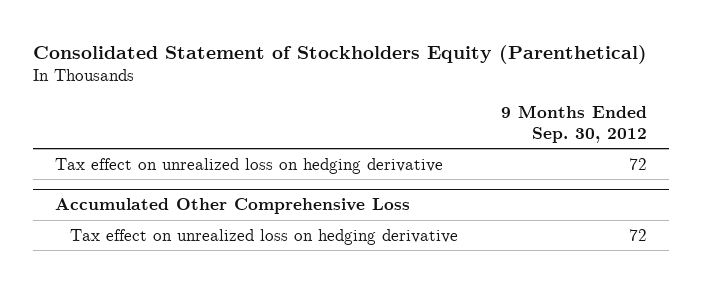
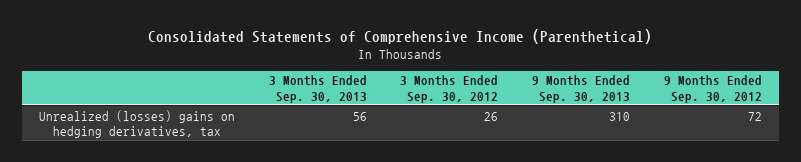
[32,44,647,64] Consolidated Statement of Stockholders Equity (Parenthetical) -> [148,29,653,45] Consolidated Statements of Comprehensive Income (Parenthetical)
none -> [268,75,367,103] 3 Months Ended Sep. 30, 2013
none -> [400,75,499,103] 3 Months Ended Sep. 30, 2012
none -> [532,75,631,103] 9 Months Ended Sep. 30, 2013
[54,198,410,215] Accumulated Other Comprehensive Loss -> none
[69,228,458,245] Tax effect on unrealized loss on hedging derivative -> none
[54,157,443,174] Tax effect on unrealized loss on hedging derivative -> [38,109,235,138] Unrealized (losses) gains on hedging derivatives, tax

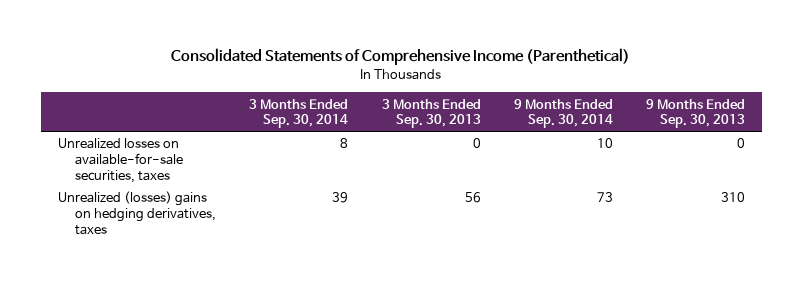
[400,75,499,103] 3 Months Ended Sep. 30, 2012 -> none
[664,75,763,103] 9 Months Ended Sep. 30, 2012 -> none
none -> [249,98,349,129] 3 Months Ended Sep. 30, 2014
none -> [513,98,613,129] 9 Months Ended Sep. 30, 2014
none -> [57,138,183,183] Unrealized losses on available-for-sale securities, taxes
[38,109,235,138] Unrealized (losses) gains on hedging derivatives, tax -> [57,191,216,235] Unrealized (losses) gains on hedging derivatives, taxes

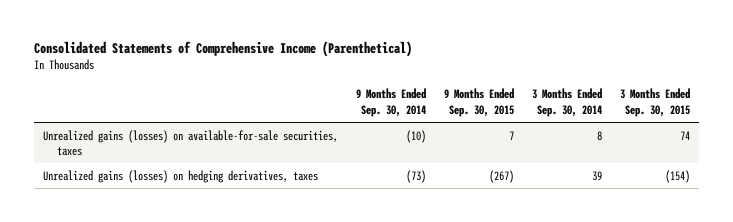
[381,98,481,129] 3 Months Ended Sep. 30, 2013 -> none
[646,98,746,129] 9 Months Ended Sep. 30, 2013 -> none
none -> [444,88,515,118] 9 Months Ended Sep. 30, 2015
none -> [620,88,691,118] 3 Months Ended Sep. 30, 2015
[57,138,183,183] Unrealized losses on available-for-sale securities, taxes -> [43,129,339,157] Unrealized gains (losses) on available-for-sale securities, taxes
[596,138,613,149] 10 -> [406,129,427,143] (10)
[57,191,216,235] Unrealized (losses) gains on hedging derivatives, taxes -> [43,169,319,183] Unrealized gains (losses) on hedging derivatives, taxes
[596,192,613,203] 73 -> [406,169,427,183] (73)

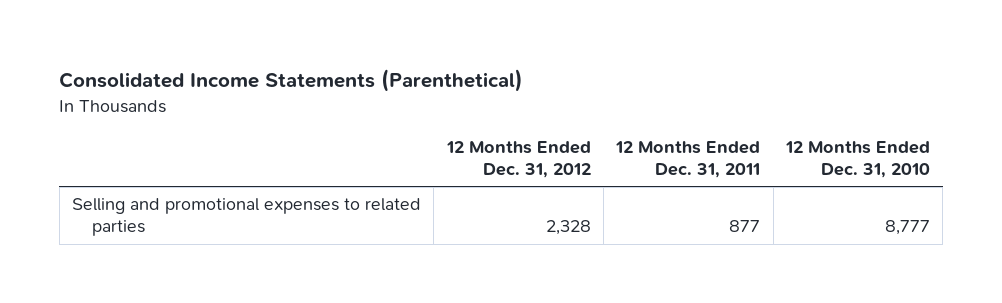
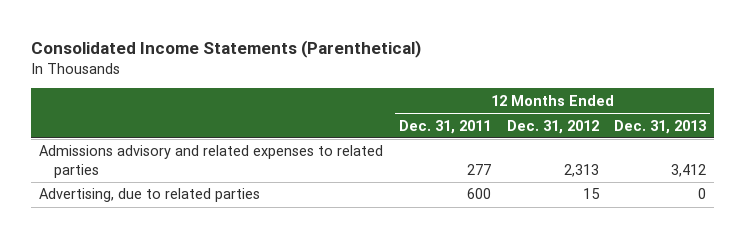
[784,141,930,179] 12 Months Ended Dec. 31, 2010 -> none
none -> [614,119,707,134] Dec. 31, 2013
[72,198,422,237] Selling and promotional expenses to related parties -> [39,145,384,178] Admissions advisory and related expenses to related parties
[545,220,591,236] 2,328 -> [563,163,599,177] 2,313
[729,220,761,233] 877 -> [466,163,491,175] 277
none -> [39,188,261,203] Advertising, due to related parties

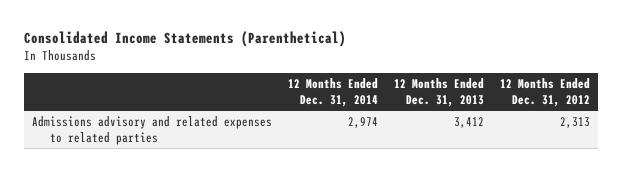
[398,119,491,134] Dec. 31, 2011 -> none
none -> [287,77,378,108] 12 Months Ended Dec. 31, 2014
[39,188,261,203] Advertising, due to related parties -> none

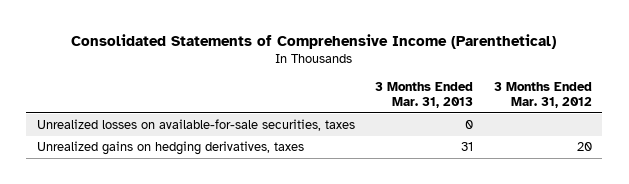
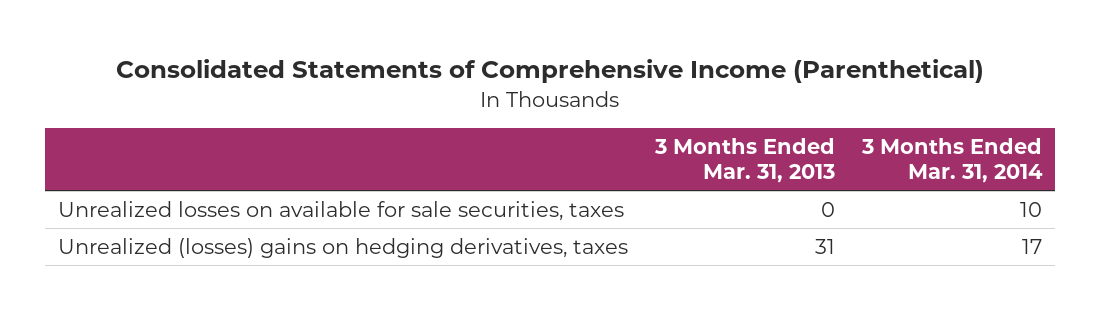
[494,82,593,109] 3 Months Ended Mar. 31, 2012 -> none
none -> [860,137,1043,183] 3 Months Ended Mar. 31, 2014
[36,119,355,132] Unrealized losses on available-for-sale securities, taxes -> [58,201,625,222] Unrealized losses on available for sale securities, taxes
[36,141,304,156] Unrealized gains on hedging derivatives, taxes -> [58,238,629,259] Unrealized (losses) gains on hedging derivatives, taxes

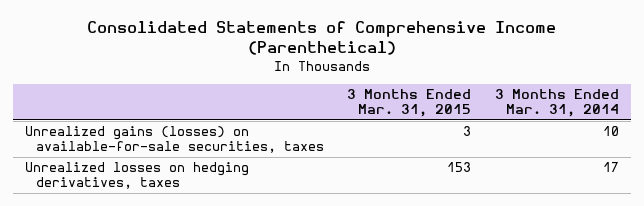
[654,137,836,183] 3 Months Ended Mar. 31, 2013 -> none
none -> [347,89,472,118] 3 Months Ended Mar. 31, 2015
[58,201,625,222] Unrealized losses on available for sale securities, taxes -> [24,126,324,154] Unrealized gains (losses) on available-for-sale securities, taxes
[58,238,629,259] Unrealized (losses) gains on hedging derivatives, taxes -> [24,162,249,190] Unrealized losses on hedging derivatives, taxes

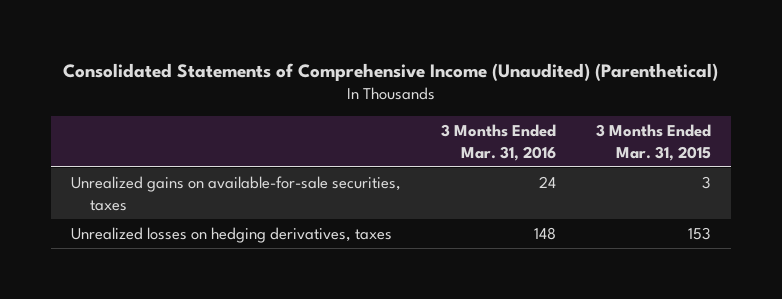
[87,21,557,56] Consolidated Statements of Comprehensive Income (Parenthetical) -> [63,62,719,81] Consolidated Statements of Comprehensive Income (Unaudited) (Parenthetical)
[495,89,620,118] 3 Months Ended Mar. 31, 2014 -> none
none -> [441,124,557,161] 3 Months Ended Mar. 31, 2016
[24,126,324,154] Unrealized gains (losses) on available-for-sale securities, taxes -> [71,176,402,211] Unrealized gains on available-for-sale securities, taxes

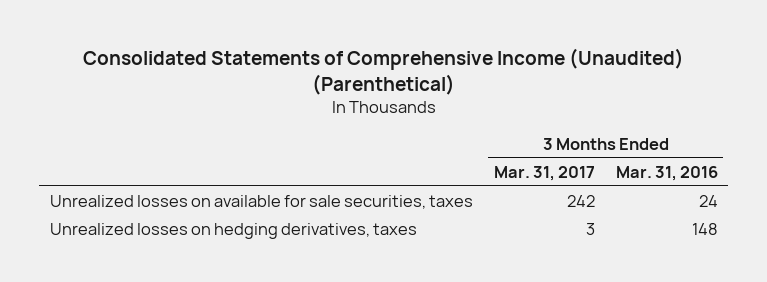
[596,124,712,161] 3 Months Ended Mar. 31, 2015 -> none
none -> [493,165,595,181] Mar. 31, 2017
[71,176,402,211] Unrealized gains on available-for-sale securities, taxes -> [49,195,473,210] Unrealized losses on available for sale securities, taxes

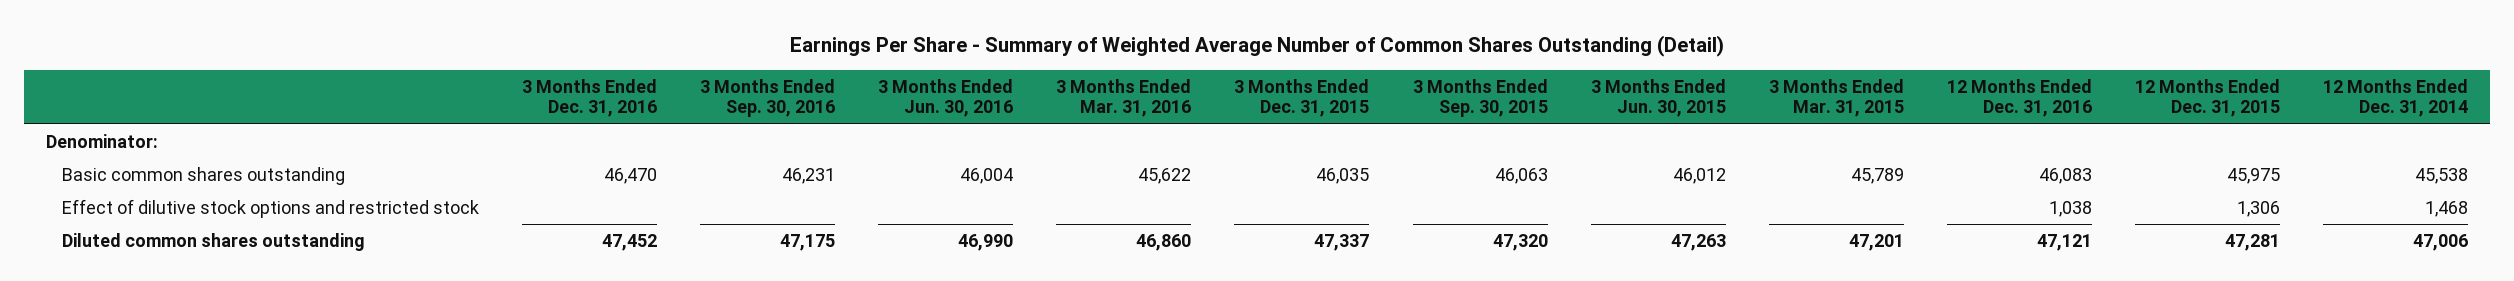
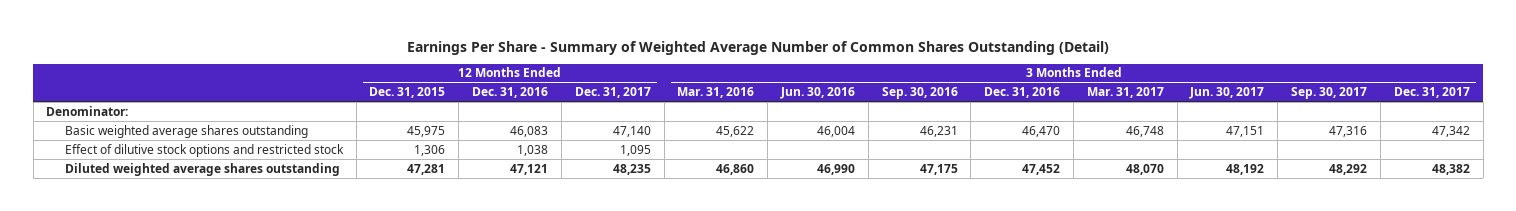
[1234,78,1370,118] 3 Months Ended Dec. 31, 2015 -> none
[1412,78,1548,118] 3 Months Ended Sep. 30, 2015 -> none
[1590,78,1726,118] 3 Months Ended Jun. 30, 2015 -> none
[1768,78,1904,118] 3 Months Ended Mar. 31, 2015 -> none
[2323,78,2469,118] 12 Months Ended Dec. 31, 2014 -> none
none -> [574,87,651,99] Dec. 31, 2017
none -> [1086,87,1164,99] Mar. 31, 2017
none -> [1189,87,1265,100] Jun. 30, 2017
none -> [1291,87,1368,100] Sep. 30, 2017
none -> [1393,87,1470,99] Dec. 31, 2017
[61,166,345,185] Basic common shares outstanding -> [64,124,308,138] Basic weighted average shares outstanding
[61,232,365,251] Diluted common shares outstanding -> [64,162,340,176] Diluted weighted average shares outstanding

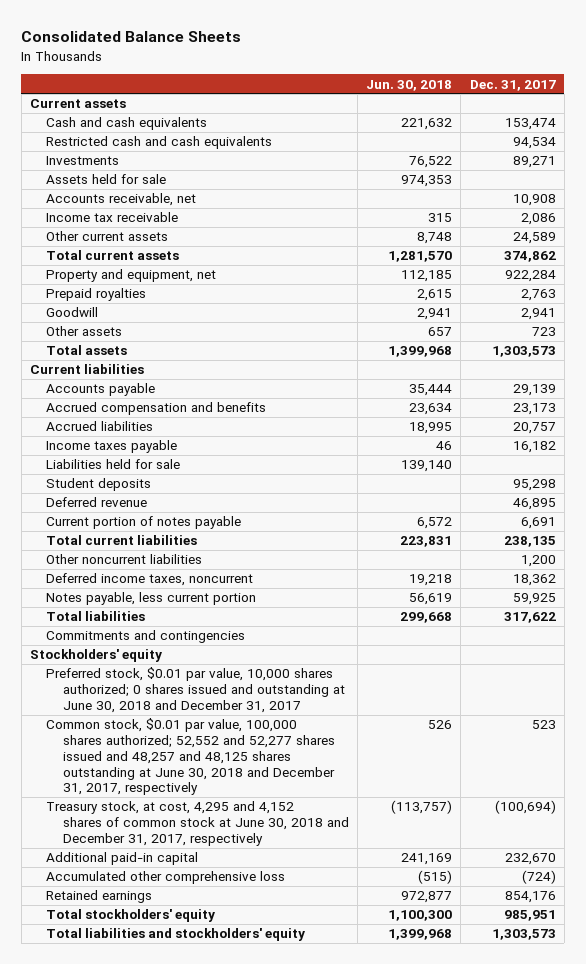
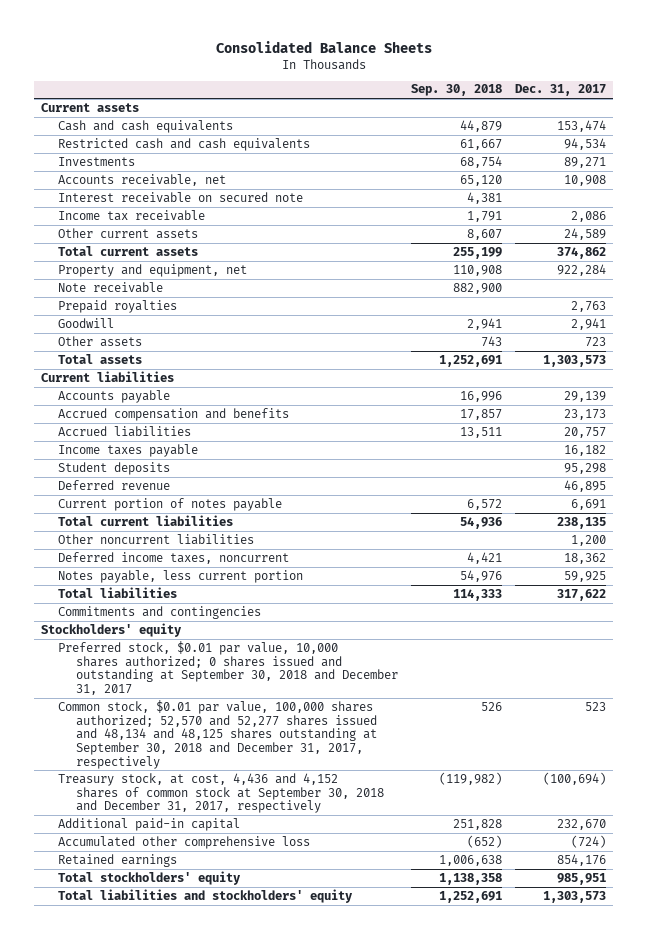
[366,79,453,91] Jun. 30, 2018 -> none
none -> [411,84,503,97] Sep. 30, 2018
[46,174,167,185] Assets held for sale -> none
none -> [58,191,304,203] Interest receivable on secured note
none -> [58,281,164,293] Note receivable
[46,459,181,470] Liabilities held for sale -> none
[46,667,345,713] Preferred stock, $0.01 par value, 10,000 shares authorized; 0 shares issued and outstanding at June 30, 2018 and December 31, 2017 -> [58,640,398,696] Preferred stock, $0.01 par value, 10,000 shares authorized; 0 shares issued and outstanding at September 30, 2018 and December 31, 2017
[46,718,335,796] Common stock, $0.01 par value, 100,000 shares authorized; 52,552 and 52,277 shares issued and 48,257 and 48,125 shares outstanding at June 30, 2018 and December 31, 2017, respectively -> [58,699,377,769] Common stock, $0.01 par value, 100,000 shares authorized; 52,570 and 52,277 shares issued and 48,134 and 48,125 shares outstanding at September 30, 2018 and December 31, 2017, respectively
[46,801,349,846] Treasury stock, at cost, 4,295 and 4,152 shares of common stock at June 30, 2018 and December 31, 2017, respectively -> [58,772,384,814] Treasury stock, at cost, 4,436 and 4,152 shares of common stock at September 30, 2018 and December 31, 2017, respectively

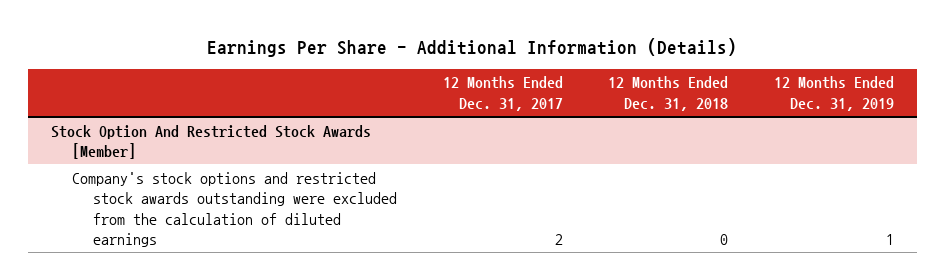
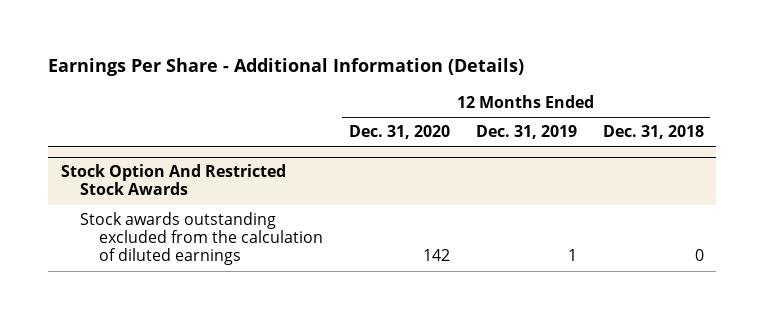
[442,76,563,111] 12 Months Ended Dec. 31, 2017 -> none
none -> [348,125,450,140] Dec. 31, 2020
[50,124,371,160] Stock Option And Restricted Stock Awards [Member] -> [61,164,287,196] Stock Option And Restricted Stock Awards
[71,171,398,248] Company's stock options and restricted stock awards outstanding were excluded from the calculation of diluted earnings -> [80,212,324,266] Stock awards outstanding excluded from the calculation of diluted earnings

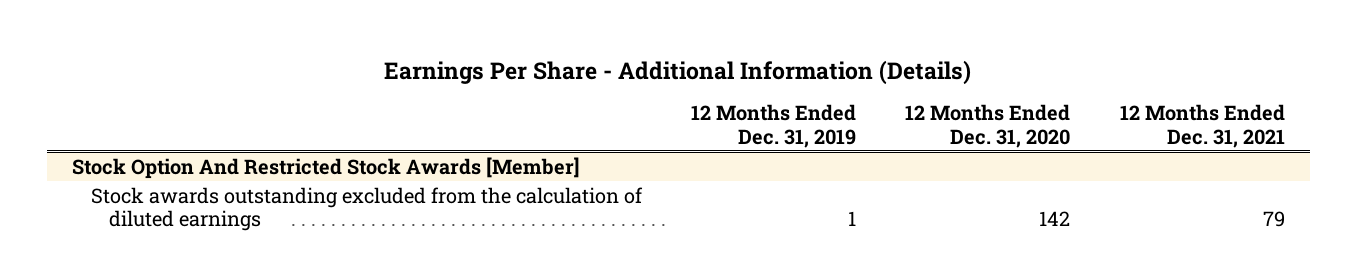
[602,125,704,140] Dec. 31, 2018 -> none
none -> [1119,104,1285,148] 12 Months Ended Dec. 31, 2021
[61,164,287,196] Stock Option And Restricted Stock Awards -> [71,156,580,179] Stock Option And Restricted Stock Awards [Member]

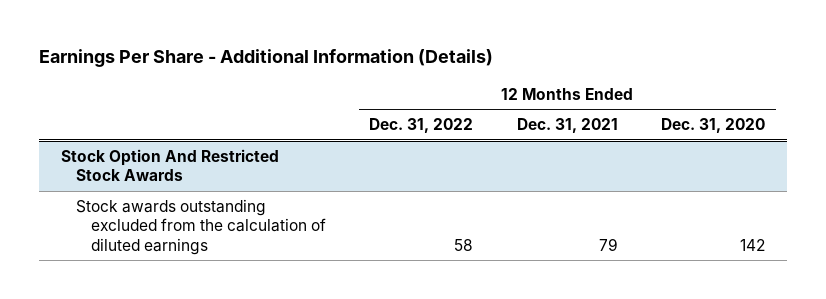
[691,104,857,148] 12 Months Ended Dec. 31, 2019 -> none
none -> [369,118,474,134] Dec. 31, 2022
[71,156,580,179] Stock Option And Restricted Stock Awards [Member] -> [60,149,279,182] Stock Option And Restricted Stock Awards

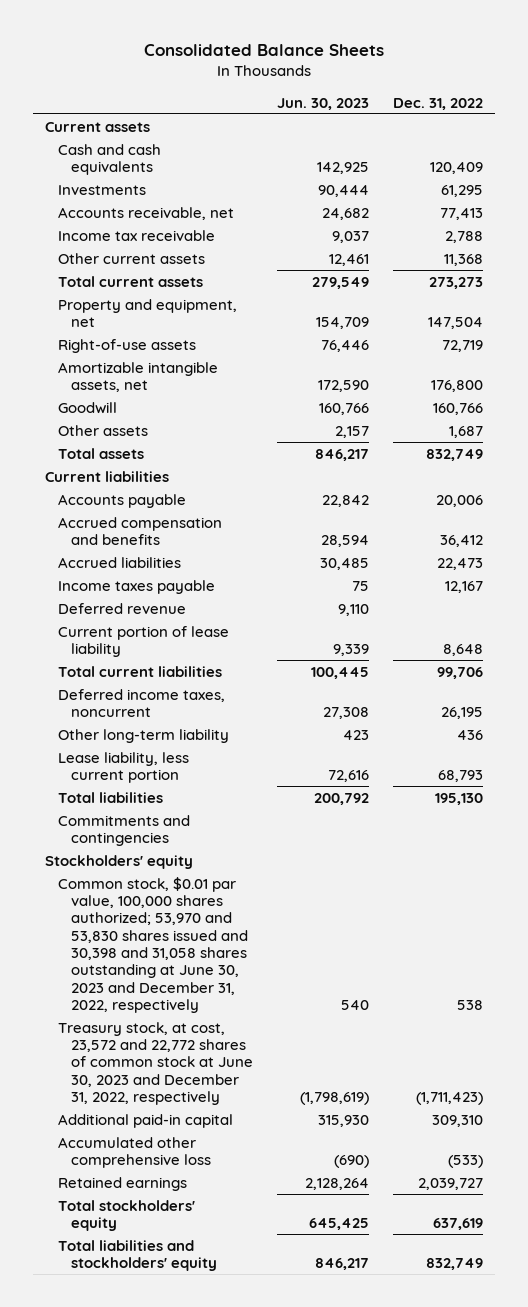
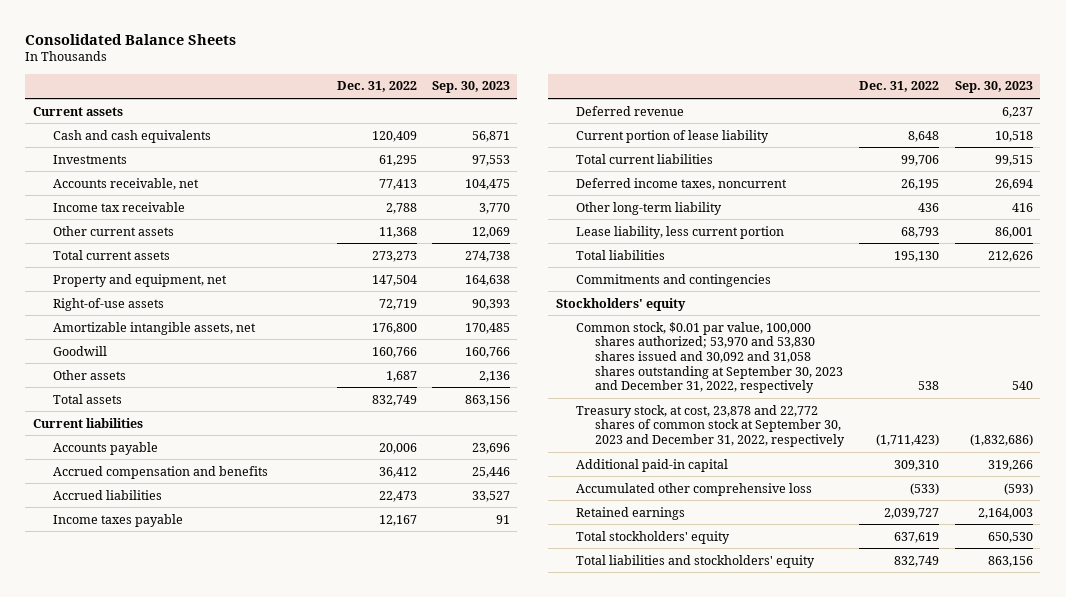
[276,97,369,110] Jun. 30, 2023 -> none
none -> [431,81,510,94] Sep. 30, 2023
[57,876,249,1014] Common stock, $0.01 par value, 100,000 shares authorized; 53,970 and 53,830 shares issued and 30,398 and 31,058 shares outstanding at June 30, 2023 and December 31, 2022, respectively -> [575,321,844,394] Common stock, $0.01 par value, 100,000 shares authorized; 53,970 and 53,830 shares issued and 30,092 and 31,058 shares outstanding at September 30, 2023 and December 31, 2022, respectively
[57,1021,254,1106] Treasury stock, at cost, 23,572 and 22,772 shares of common stock at June 30, 2023 and December 31, 2022, respectively -> [575,404,846,448] Treasury stock, at cost, 23,878 and 22,772 shares of common stock at September 30, 2023 and December 31, 2022, respectively

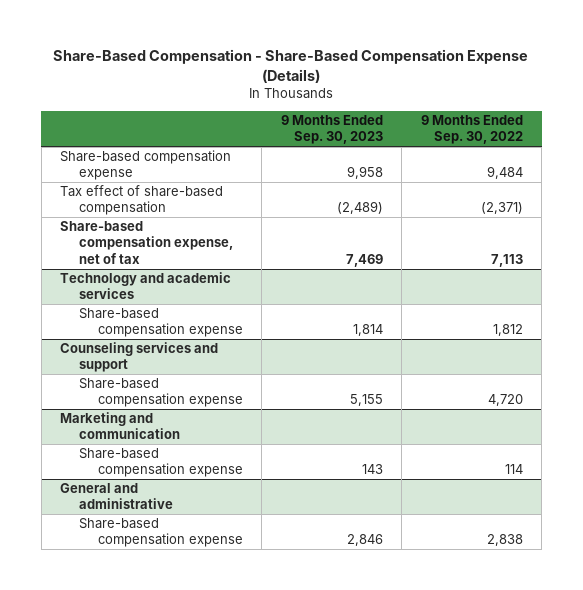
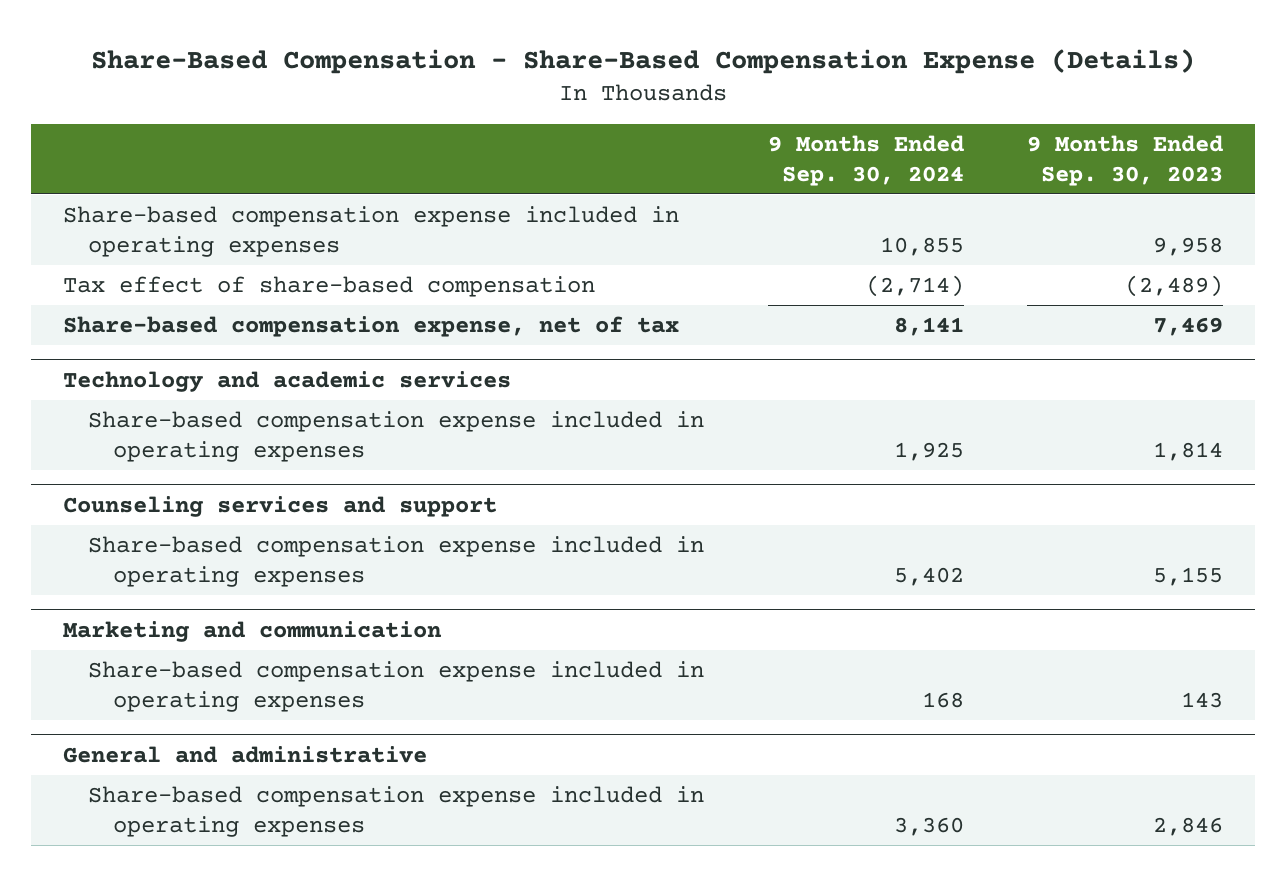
[420,115,523,145] 9 Months Ended Sep. 30, 2022 -> none
none -> [767,134,964,186] 9 Months Ended Sep. 30, 2024
[60,150,232,181] Share-based compensation expense -> [62,205,679,257] Share-based compensation expense included in operating expenses
[79,308,243,338] Share-based compensation expense -> [87,410,704,462] Share-based compensation expense included in operating expenses
[79,378,243,408] Share-based compensation expense -> [87,535,704,587] Share-based compensation expense included in operating expenses
[79,448,243,478] Share-based compensation expense -> [87,660,704,712] Share-based compensation expense included in operating expenses
[79,518,243,548] Share-based compensation expense -> [87,785,704,837] Share-based compensation expense included in operating expenses

